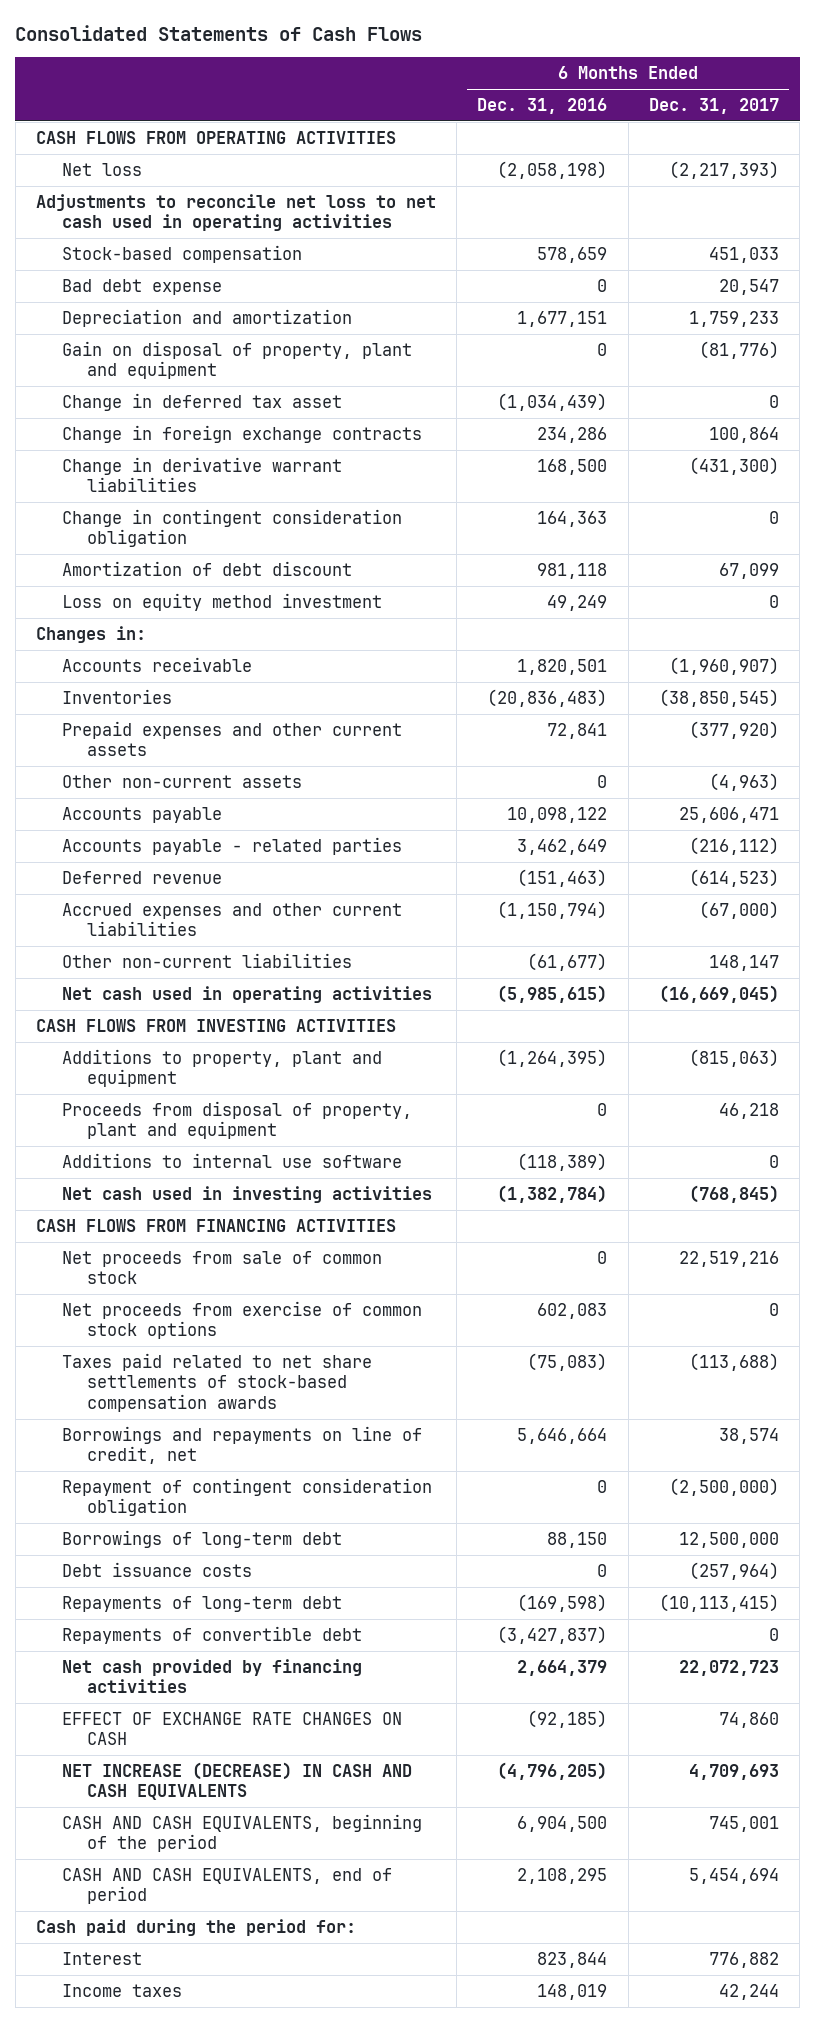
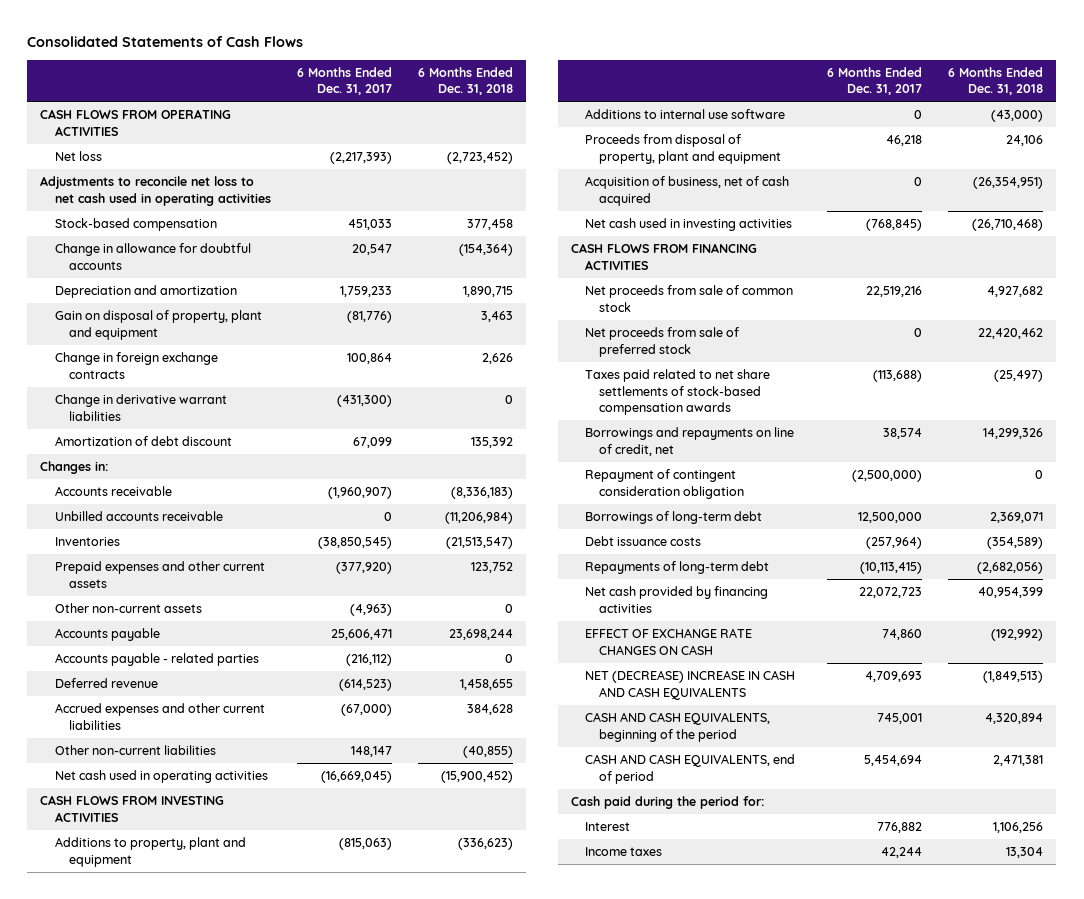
[477,97,608,114] Dec. 31, 2016 -> none
none -> [417,66,513,96] 6 Months Ended Dec. 31, 2018
[61,278,222,295] Bad debt expense -> [54,243,251,270] Change in allowance for doubtful accounts
[61,392,342,411] Change in deferred tax asset -> none
[61,508,402,548] Change in contingent consideration obligation -> none
[61,592,382,611] Loss on equity method investment -> none
none -> [54,511,223,522] Unbilled accounts receivable
[61,1100,412,1140] Proceeds from disposal of property, plant and equipment -> [585,134,782,164] Proceeds from disposal of property, plant and equipment
none -> [585,176,790,206] Acquisition of business, net of cash acquired
[61,1300,422,1340] Net proceeds from exercise of common stock options -> [585,327,740,357] Net proceeds from sale of preferred stock
[61,1625,362,1644] Repayments of convertible debt -> none
[61,1761,412,1801] NET INCREASE (DECREASE) IN CASH AND CASH EQUIVALENTS -> [585,670,796,700] NET (DECREASE) INCREASE IN CASH AND CASH EQUIVALENTS

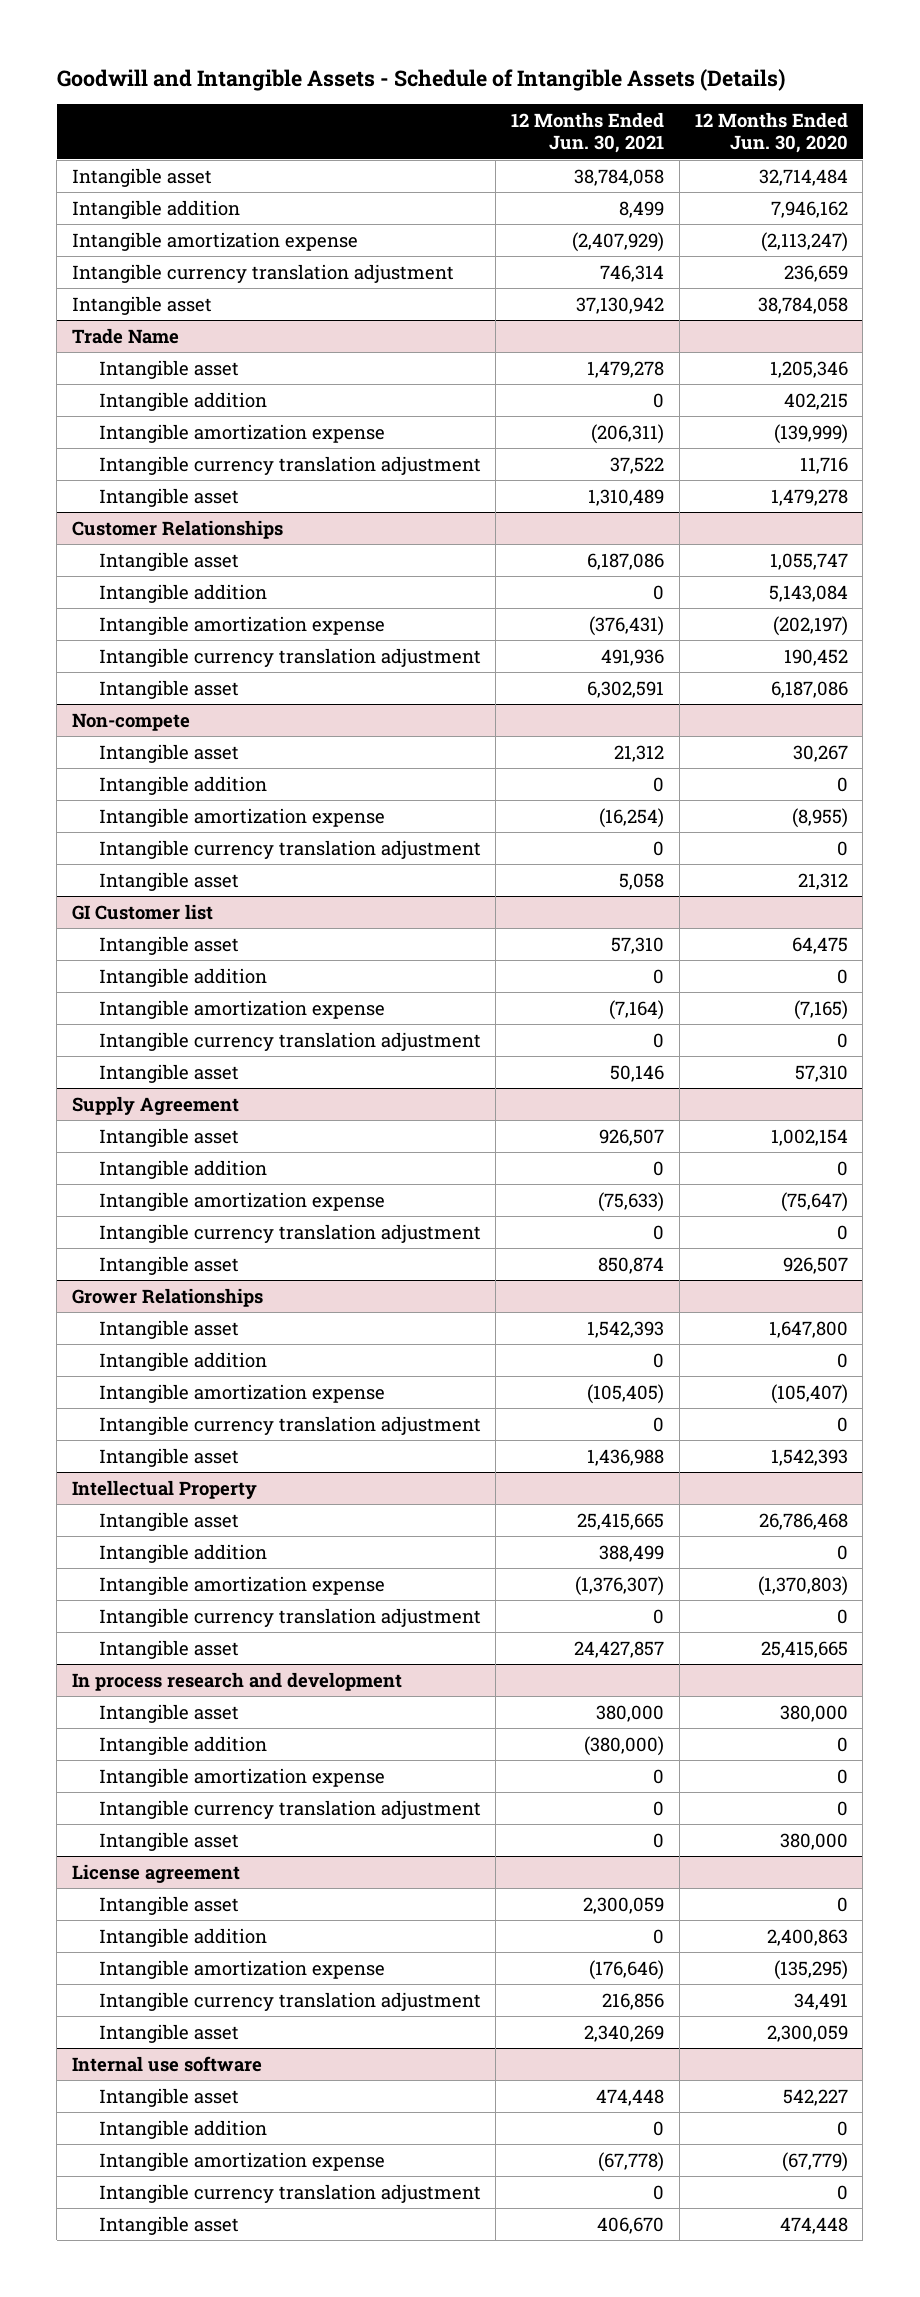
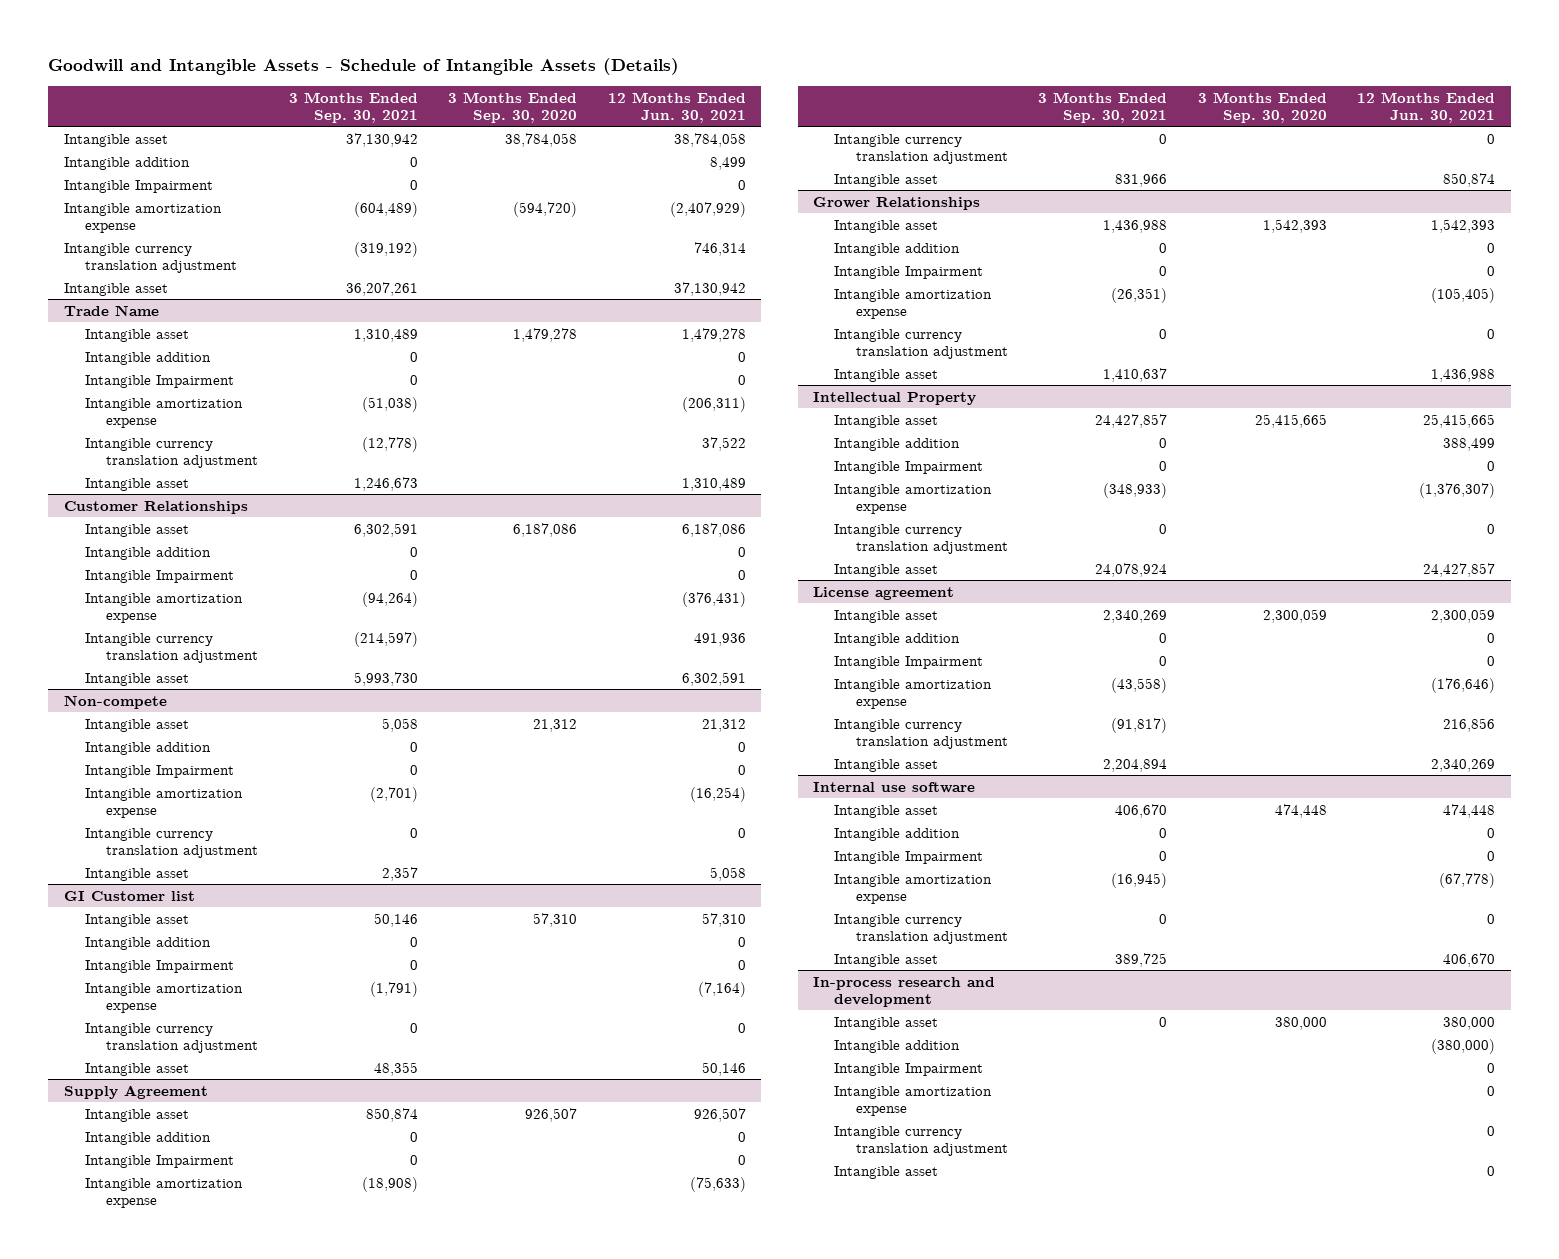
[694,112,848,154] 12 Months Ended Jun. 30, 2020 -> none
none -> [288,91,418,123] 3 Months Ended Sep. 30, 2021
none -> [448,91,578,123] 3 Months Ended Sep. 30, 2020
none -> [63,179,213,193] Intangible Impairment
none -> [84,374,234,388] Intangible Impairment
none -> [84,569,234,583] Intangible Impairment
none -> [84,764,234,778] Intangible Impairment
none -> [84,959,234,973] Intangible Impairment
none -> [84,1154,234,1168] Intangible Impairment
none -> [834,265,984,279] Intangible Impairment
none -> [834,460,984,474] Intangible Impairment
[72,1671,403,1691] In process research and development -> none
[98,1703,239,1723] Intangible asset -> none
[98,1735,267,1755] Intangible addition -> none
[98,1767,385,1787] Intangible amortization expense -> none
[98,1799,481,1819] Intangible currency translation adjustment -> none
[98,1831,239,1851] Intangible asset -> none
none -> [834,655,984,669] Intangible Impairment
none -> [834,850,984,864] Intangible Impairment
none -> [813,976,996,1007] In-process research and development
none -> [834,1016,939,1030] Intangible asset
none -> [834,1039,961,1053] Intangible addition
none -> [834,1062,984,1076] Intangible Impairment
none -> [834,1085,993,1116] Intangible amortization expense
none -> [834,1125,1008,1156] Intangible currency translation adjustment
none -> [834,1165,939,1179] Intangible asset

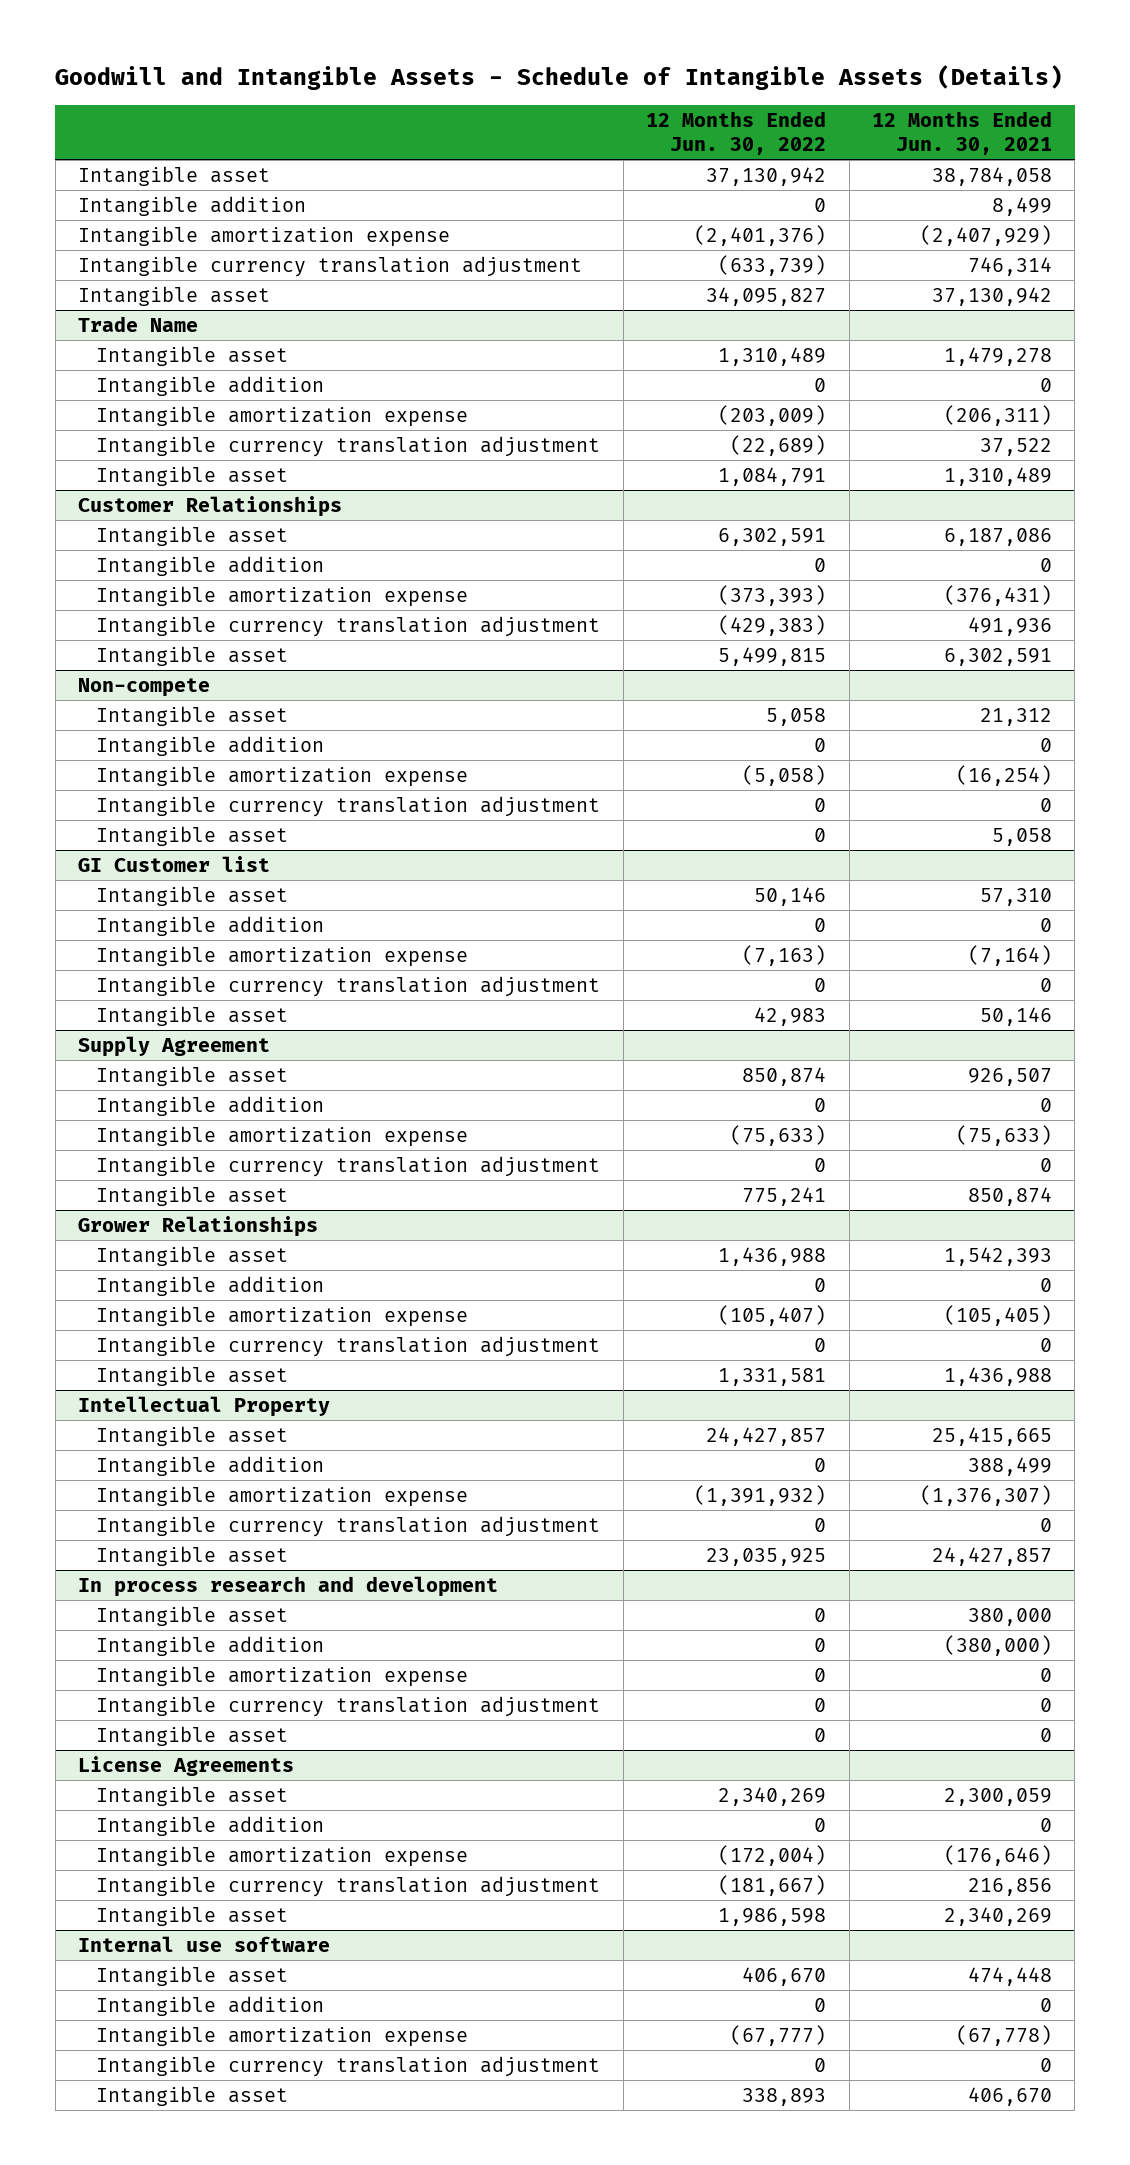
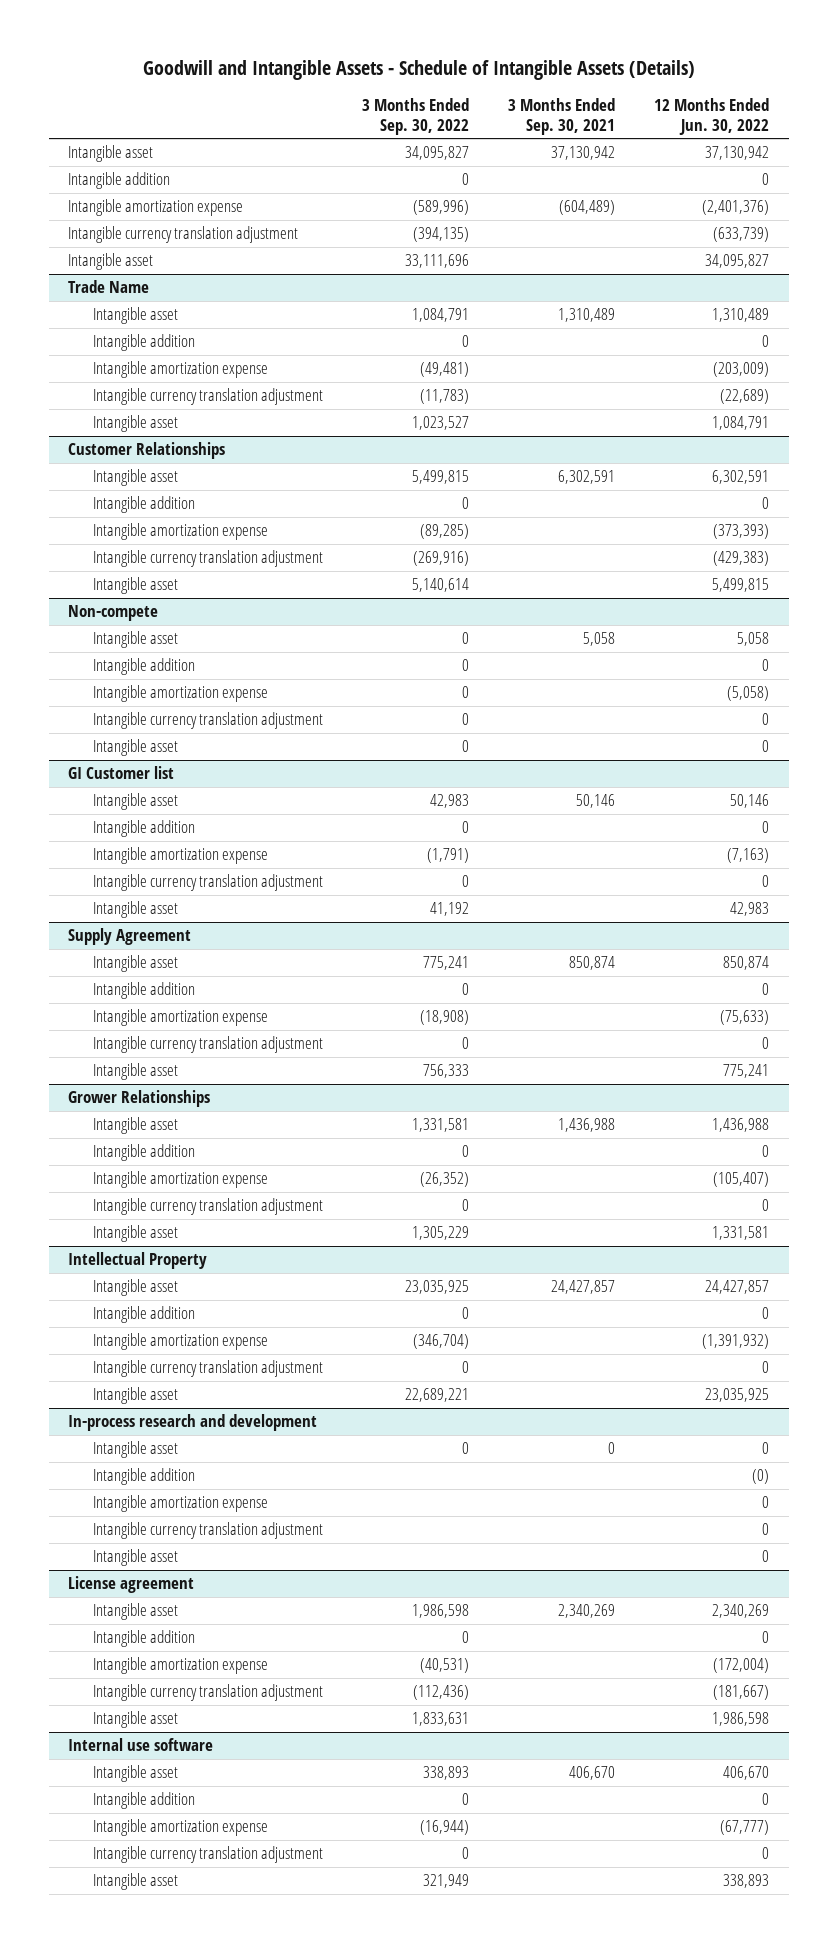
[871,110,1052,156] 12 Months Ended Jun. 30, 2021 -> none
none -> [361,98,469,135] 3 Months Ended Sep. 30, 2022
none -> [507,98,615,135] 3 Months Ended Sep. 30, 2021
[78,1575,499,1597] In process research and development -> [68,1414,318,1432] In-process research and development
[814,1637,827,1652] 0 -> [752,1469,770,1485] (0)
[78,1755,295,1776] License Agreements -> [68,1576,195,1594] License agreement

